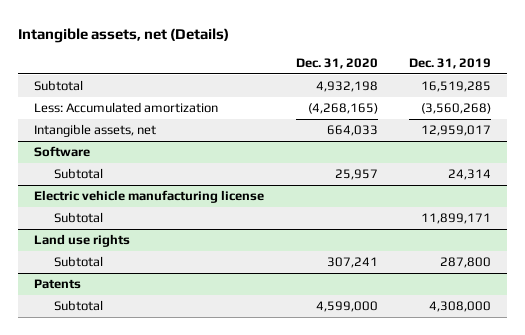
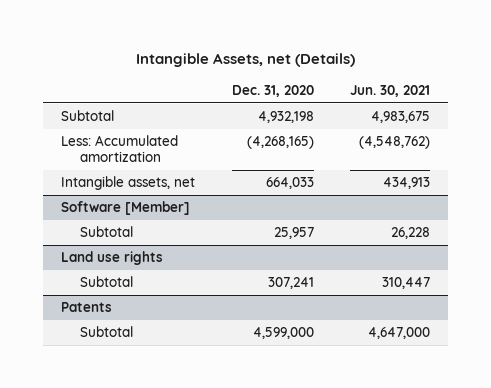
[18,27,230,43] Intangible assets, net (Details) -> [135,52,355,67] Intangible Assets, net (Details)
[409,57,492,69] Dec. 31, 2019 -> none
none -> [349,84,430,97] Jun. 30, 2021
[34,146,91,158] Software -> [61,201,191,216] Software [Member]
[34,190,265,204] Electric vehicle manufacturing license -> none
[54,212,104,224] Subtotal -> none

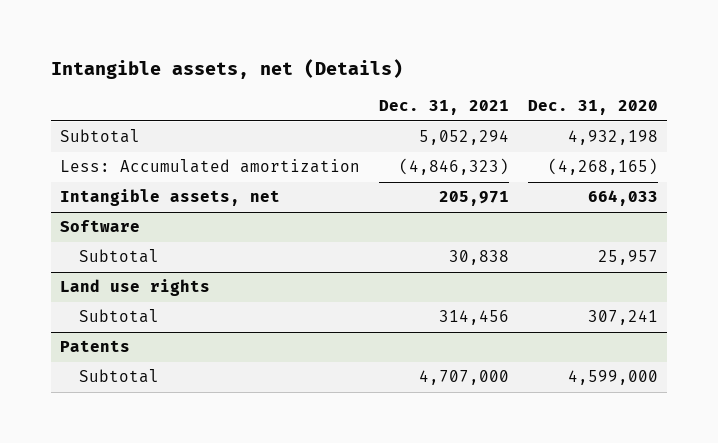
[135,52,355,67] Intangible Assets, net (Details) -> [51,59,404,80] Intangible assets, net (Details)
[349,84,430,97] Jun. 30, 2021 -> none
none -> [378,100,509,116] Dec. 31, 2021
[61,201,191,216] Software [Member] -> [60,220,141,233] Software

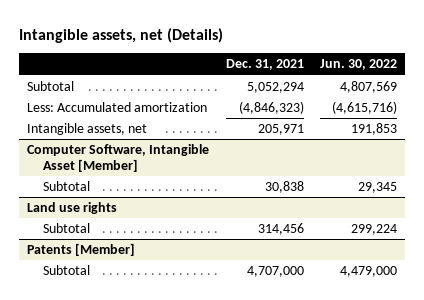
[527,100,658,116] Dec. 31, 2020 -> none
none -> [320,59,398,71] Jun. 30, 2022
[60,220,141,233] Software -> [27,144,210,173] Computer Software, Intangible Asset [Member]
[60,340,131,353] Patents -> [27,243,136,257] Patents [Member]

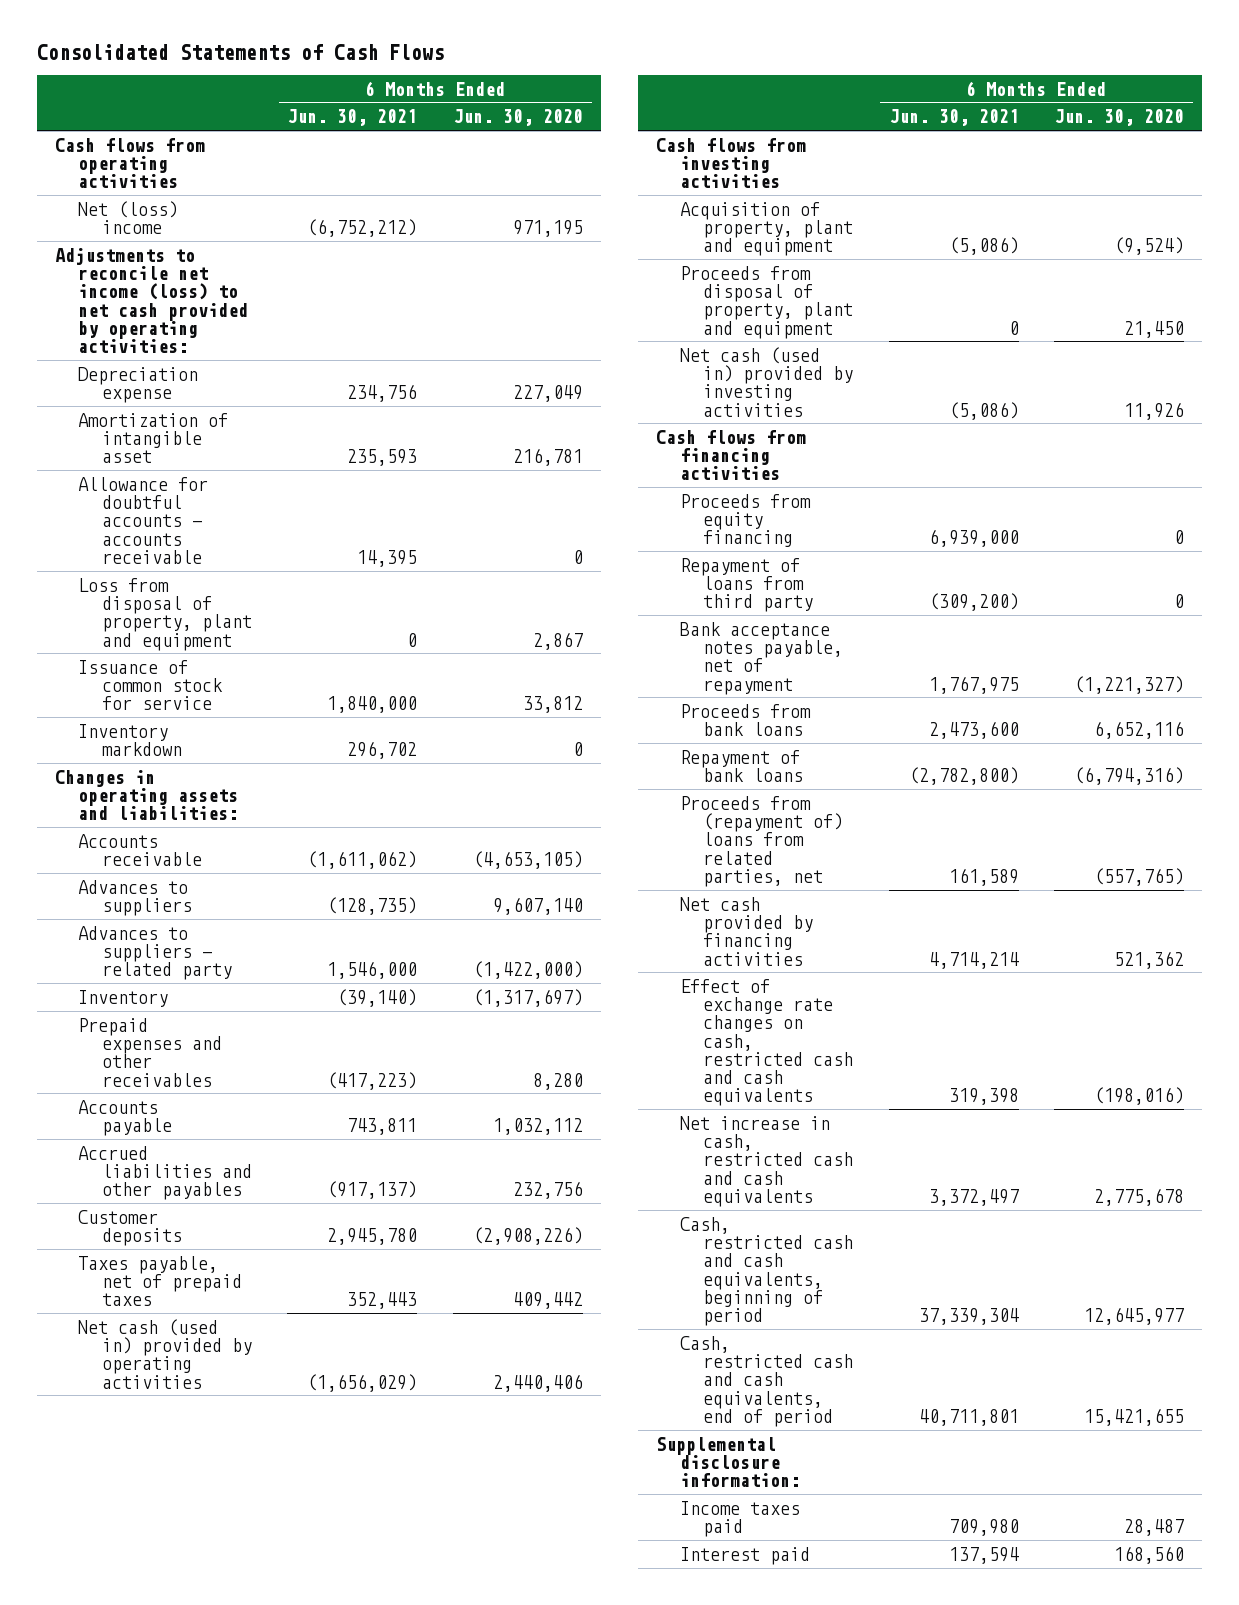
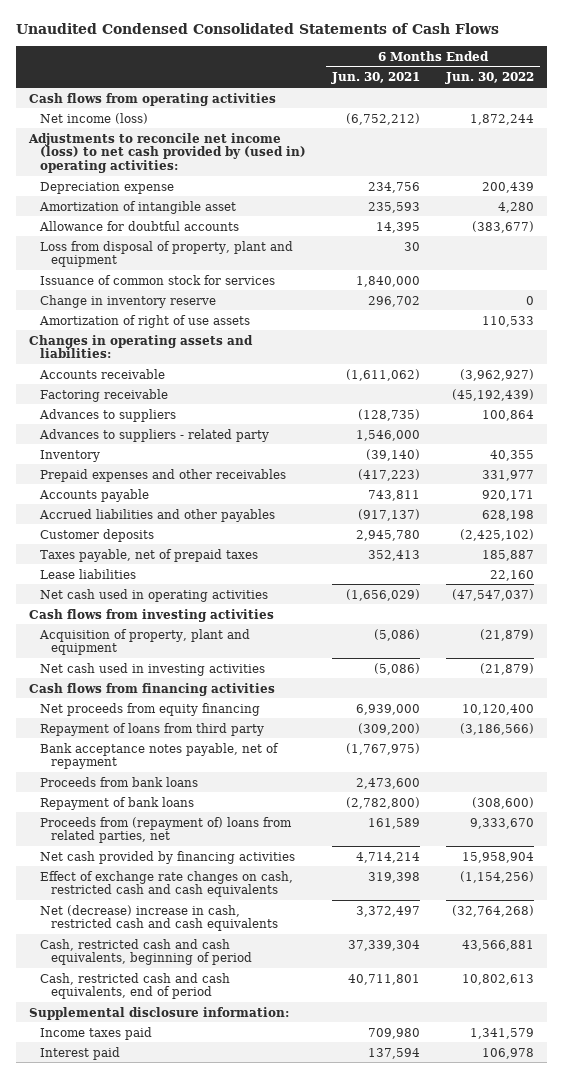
[36,44,444,61] Consolidated Statements of Cash Flows -> [16,23,500,35] Unaudited Condensed Consolidated Statements of Cash Flows
[452,109,583,127] Jun. 30, 2020 -> none
none -> [444,72,534,85] Jun. 30, 2022
[78,200,179,234] Net (loss) income -> [40,112,149,124] Net income (loss)
[54,247,249,354] Adjustments to reconcile net income (loss) to net cash provided by operating activities: -> [28,132,307,173] Adjustments to reconcile net income (loss) to net cash provided by (used in) operating activities:
[78,476,209,564] Allowance for doubtful accounts - accounts receivable -> [39,220,240,231] Allowance for doubtful accounts
[407,632,418,647] 0 -> [403,241,420,251] 30
[78,659,223,711] Issuance of common stock for service -> [40,274,276,285] Issuance of common stock for services
[78,723,182,756] Inventory markdown -> [40,294,217,308] Change in inventory reserve
none -> [39,314,251,328] Amortization of right of use assets
none -> [40,388,169,402] Factoring receivable
[347,1292,418,1310] 352,443 -> [367,549,420,561] 352,413
none -> [40,568,137,579] Lease liabilities
[78,1318,252,1389] Net cash (used in) provided by operating activities -> [40,588,269,602] Net cash used in operating activities
[679,265,854,339] Proceeds from disposal of property, plant and equipment -> none
[679,346,854,417] Net cash (used in) provided by investing activities -> [40,662,266,676] Net cash used in investing activities
[679,493,811,548] Proceeds from equity financing -> [40,702,261,716] Net proceeds from equity financing
[928,675,1019,694] 1,767,975 -> [345,742,420,755] (1,767,975)
[679,1115,854,1207] Net increase in cash, restricted cash and cash equivalents -> [40,904,279,932] Net (decrease) increase in cash, restricted cash and cash equivalents

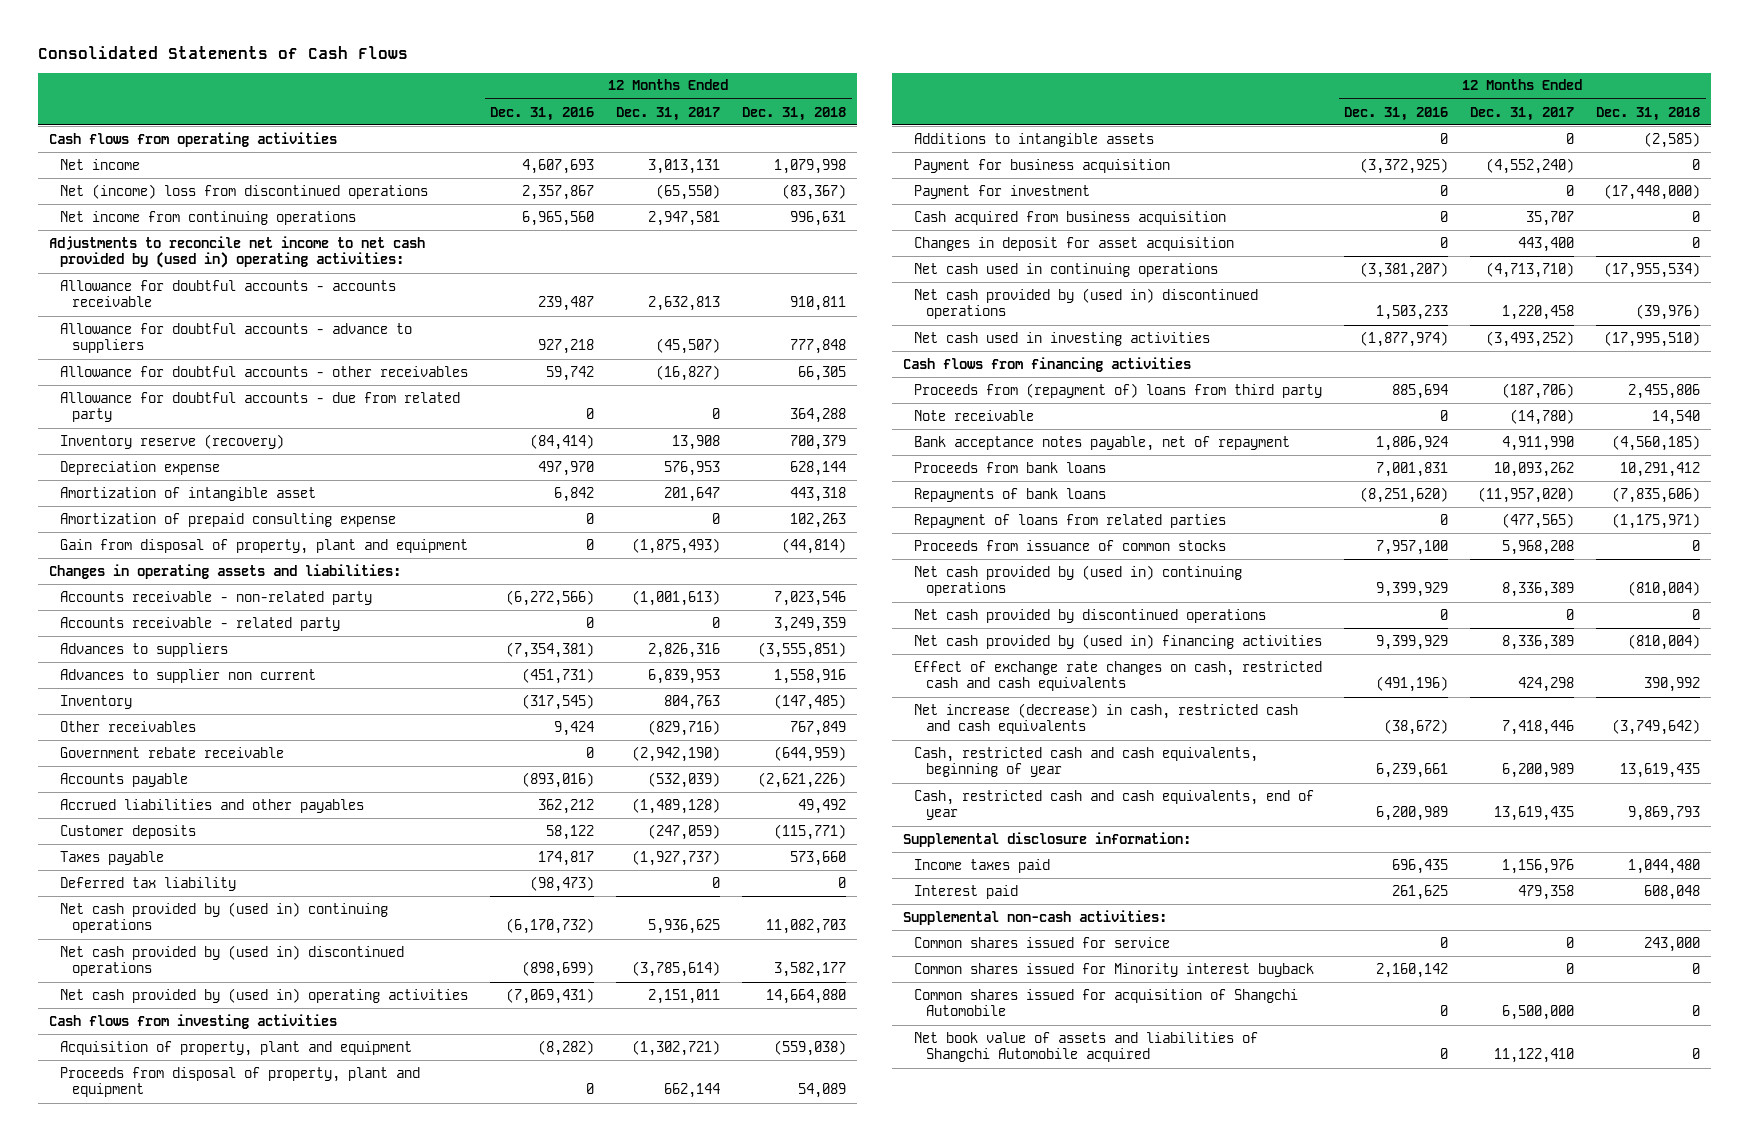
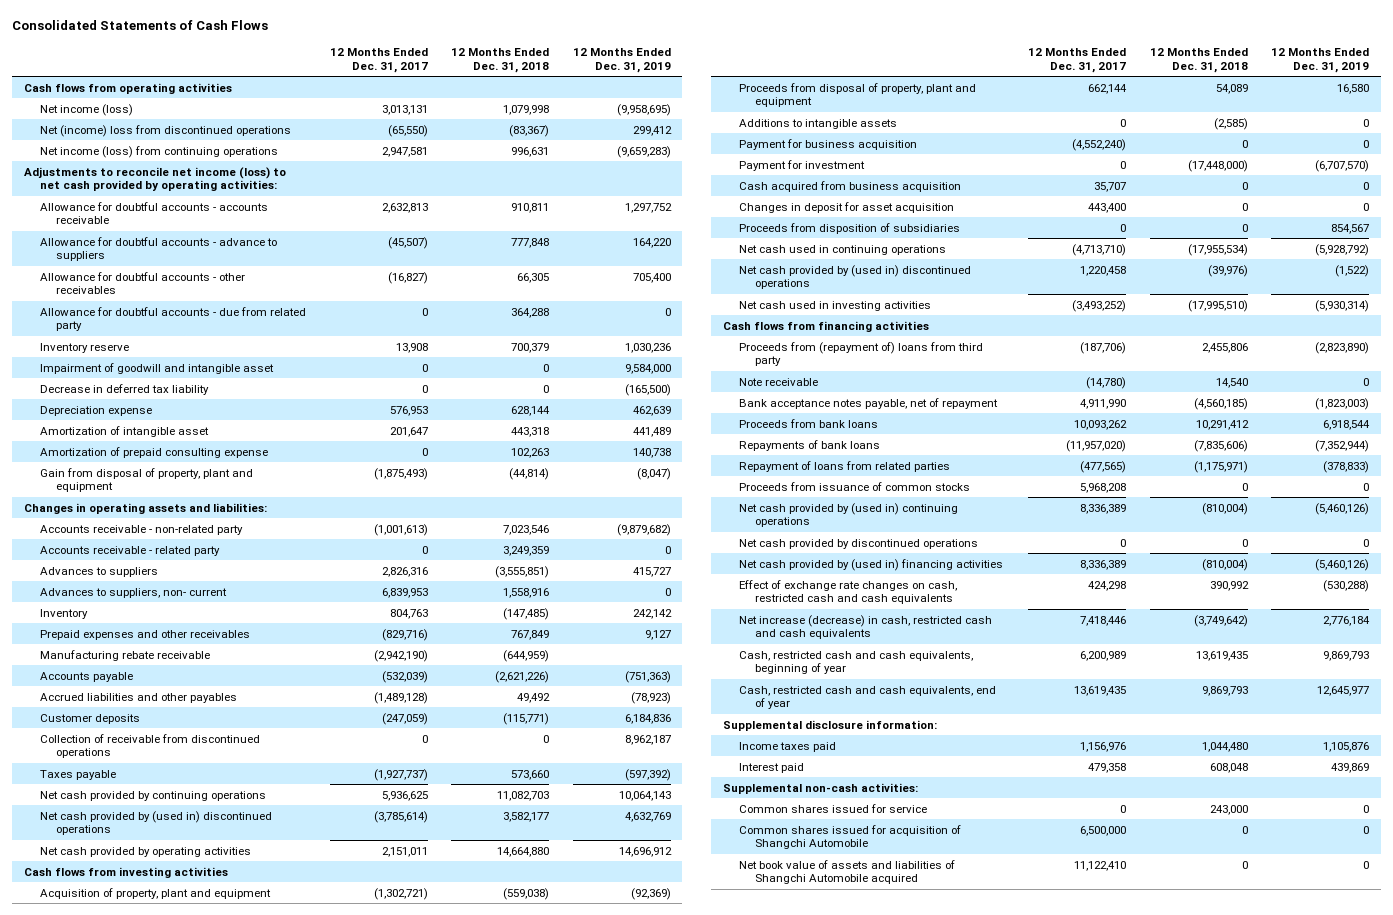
[490,106,595,121] Dec. 31, 2016 -> none
none -> [572,48,671,73] 12 Months Ended Dec. 31, 2019
[60,158,141,170] Net income -> [39,103,133,116] Net income (loss)
[60,210,357,225] Net income from continuing operations -> [39,145,278,158] Net income (loss) from continuing operations
[48,235,425,269] Adjustments to reconcile net income to net cash provided by (used in) operating activities: -> [24,166,287,192] Adjustments to reconcile net income (loss) to net cash provided by operating activities:
[60,433,285,449] Inventory reserve (recovery) -> [39,342,129,353] Inventory reserve
none -> [39,362,274,374] Impairment of goodwill and intangible asset
none -> [39,383,209,395] Decrease in deferred tax liability
[60,668,317,683] Advances to supplier non current -> [39,587,227,598] Advances to suppliers, non- current
[60,720,197,732] Other receivables -> [39,629,250,640] Prepaid expenses and other receivables
[60,746,285,758] Government rebate receivable -> [39,649,210,661] Manufacturing rebate receivable
none -> [39,733,260,759] Collection of receivable from discontinued operations
[60,876,237,891] Deferred tax liability -> none
[60,901,389,934] Net cash provided by (used in) continuing operations -> [39,790,266,801] Net cash provided by continuing operations
[60,987,469,1003] Net cash provided by (used in) operating activities -> [39,846,251,857] Net cash provided by operating activities
none -> [738,222,960,234] Proceeds from disposition of subsidiaries
[914,962,1315,977] Common shares issued for Minority interest buyback -> none

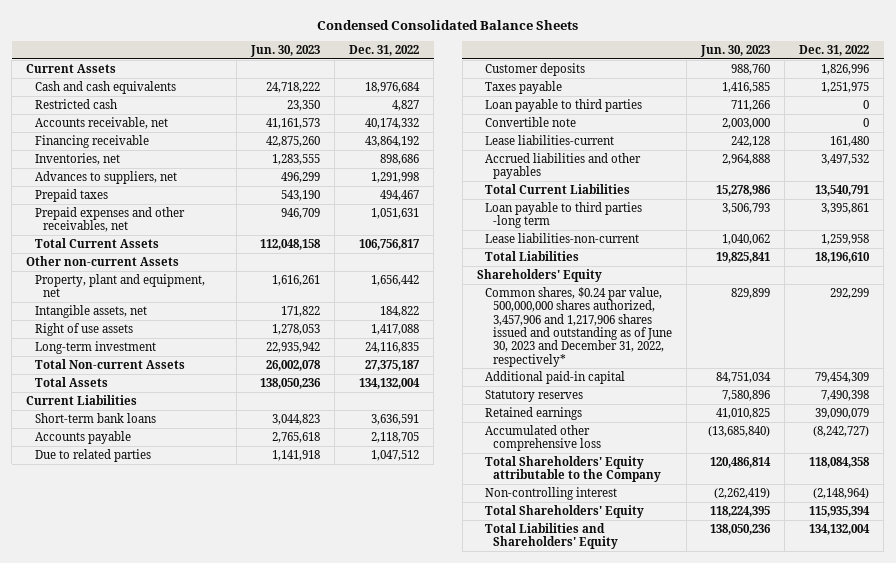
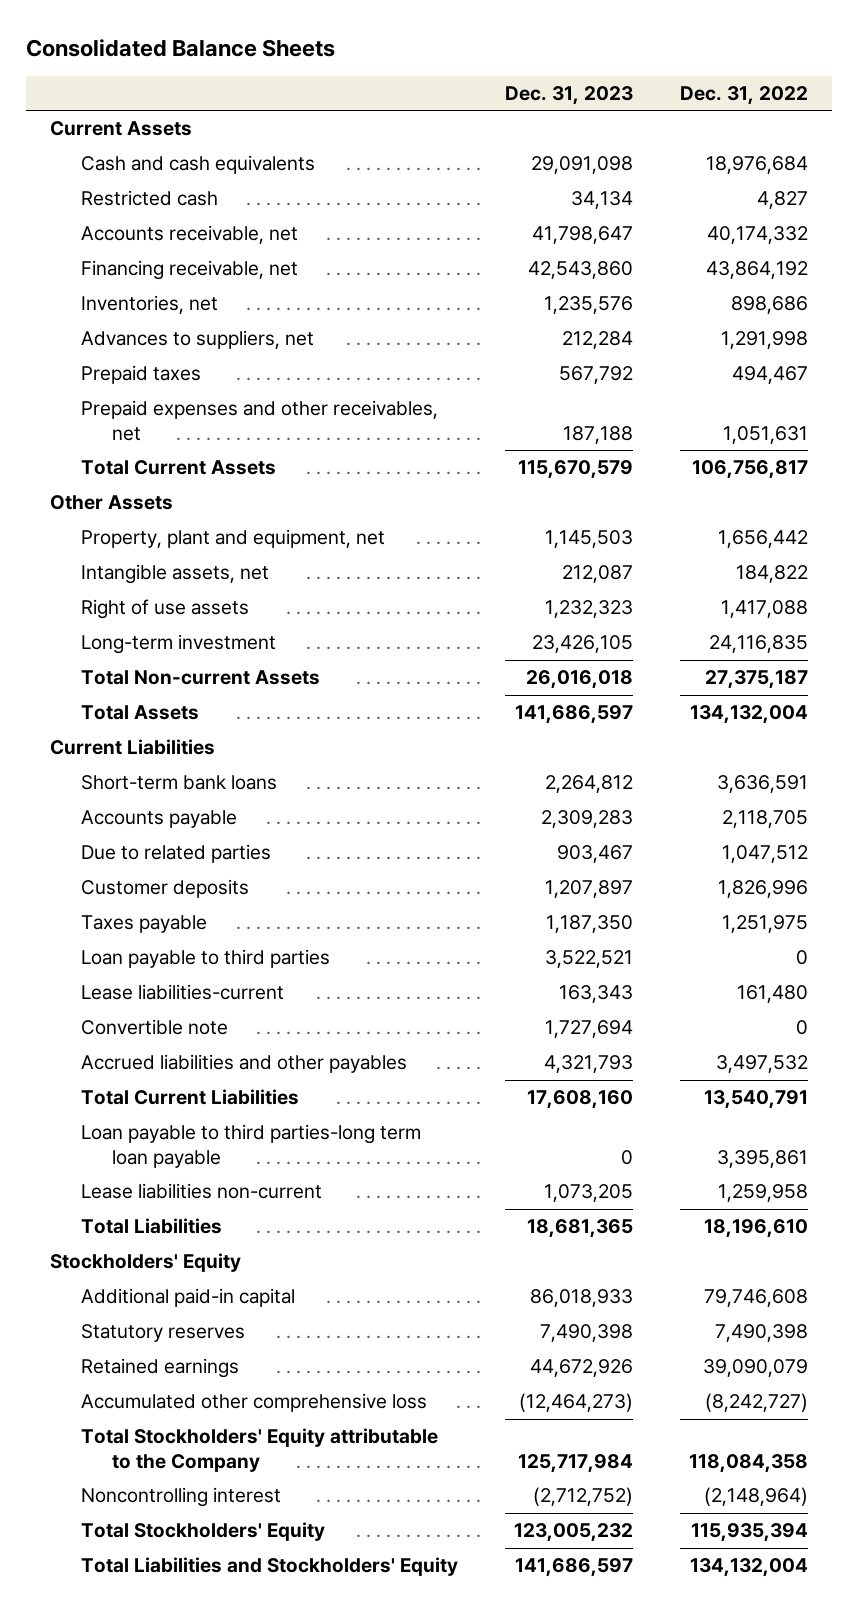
[316,19,578,30] Condensed Consolidated Balance Sheets -> [26,39,336,58] Consolidated Balance Sheets
[250,44,321,57] Jun. 30, 2023 -> none
none -> [504,85,633,105] Dec. 31, 2023
[34,134,149,148] Financing receivable -> [80,260,298,281] Financing receivable, net
[26,255,180,266] Other non-current Assets -> [49,495,173,511] Other Assets
[485,116,577,127] Convertible note -> [80,1019,228,1036] Convertible note
[485,201,643,229] Loan payable to third parties -long term -> [80,1124,421,1168] Loan payable to third parties-long term loan payable
[485,232,640,243] Lease liabilities-non-current -> [80,1183,322,1200] Lease liabilities non-current
[485,286,673,367] Common shares, $0.24 par value, 500,000,000 shares authorized, 3,457,906 and 1,217,906 shares issued and outstanding as of June 30, 2023 and December 31, 2022, respectively* -> none
[476,268,602,282] Shareholders' Equity -> [49,1253,241,1273] Stockholders' Equity
[815,371,870,383] 79,454,309 -> [704,1289,809,1308] 79,746,608
[485,455,662,483] Total Shareholders' Equity attributable to the Company -> [80,1428,438,1472] Total Stockholders' Equity attributable to the Company
[485,486,618,500] Non-controlling interest -> [80,1487,281,1508] Noncontrolling interest
[485,504,645,518] Total Shareholders' Equity -> [80,1522,325,1542] Total Stockholders' Equity
[485,522,619,550] Total Liabilities and Shareholders' Equity -> [80,1557,458,1577] Total Liabilities and Stockholders' Equity

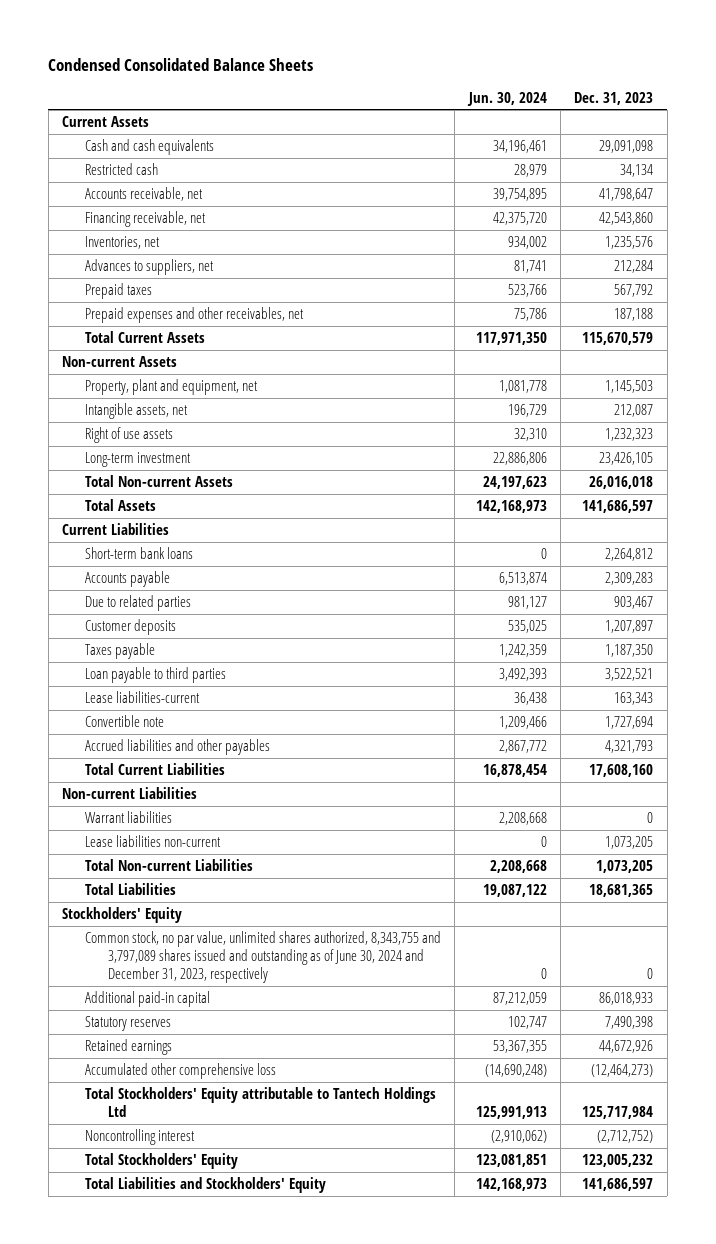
[26,39,336,58] Consolidated Balance Sheets -> [48,58,314,72] Condensed Consolidated Balance Sheets
[680,85,809,105] Dec. 31, 2022 -> none
none -> [466,91,547,106] Jun. 30, 2024
[49,495,173,511] Other Assets -> [62,356,178,368] Non-current Assets
[80,1124,421,1168] Loan payable to third parties-long term loan payable -> none
none -> [62,787,198,800] Non-current Liabilities
none -> [85,811,173,824] Warrant liabilities
none -> [85,859,254,872] Total Non-current Liabilities
none -> [85,931,442,984] Common stock, no par value, unlimited shares authorized, 8,343,755 and 3,797,089 shares issued and outstanding as of June 30, 2024 and December 31, 2023, respectively
[80,1428,438,1472] Total Stockholders' Equity attributable to the Company -> [85,1087,437,1118] Total Stockholders' Equity attributable to Tantech Holdings Ltd

